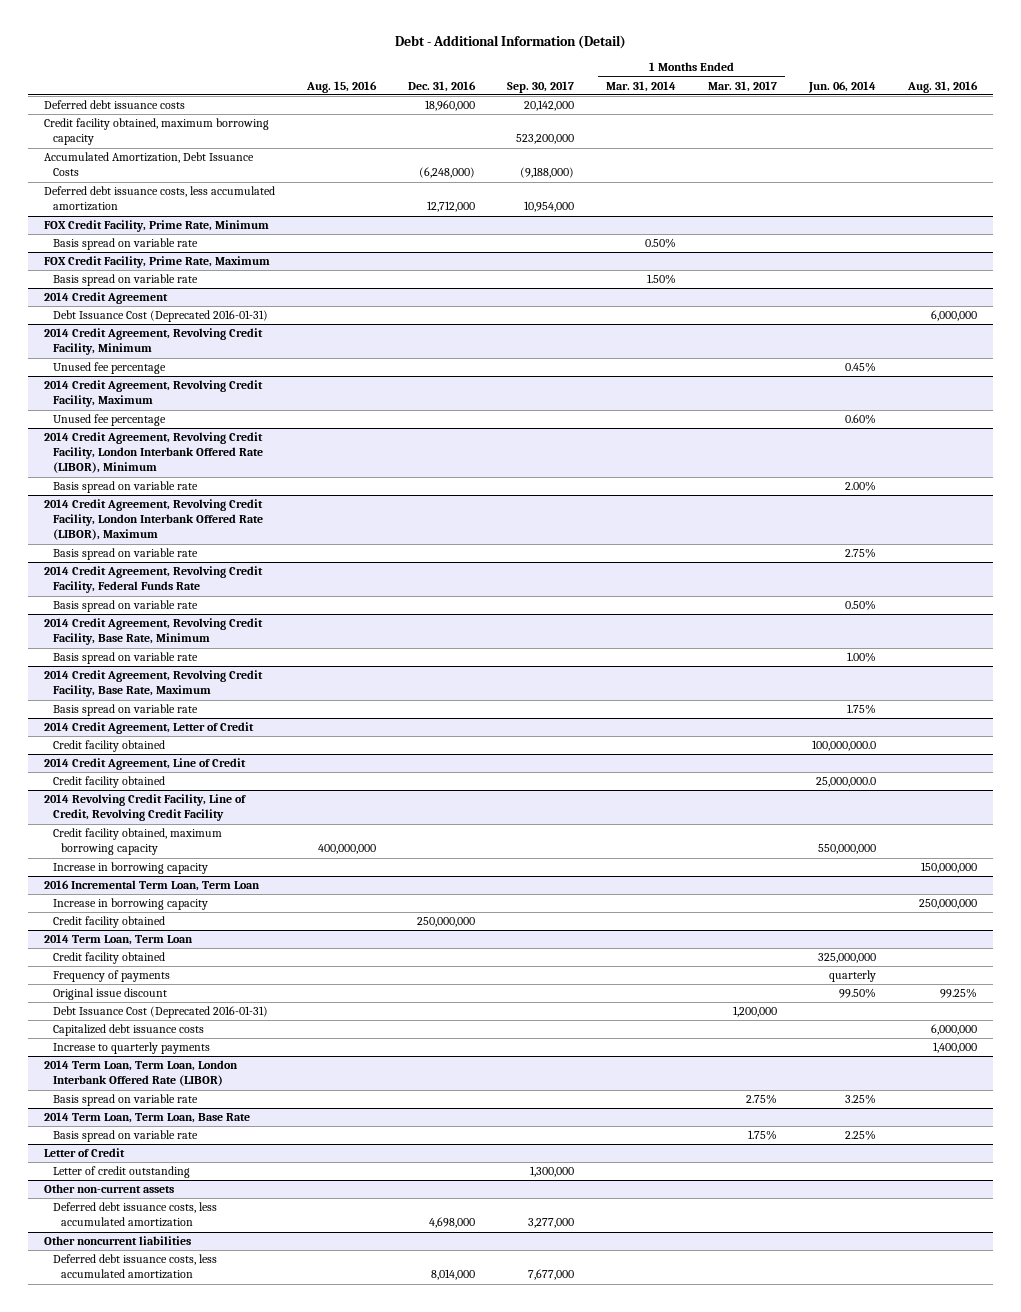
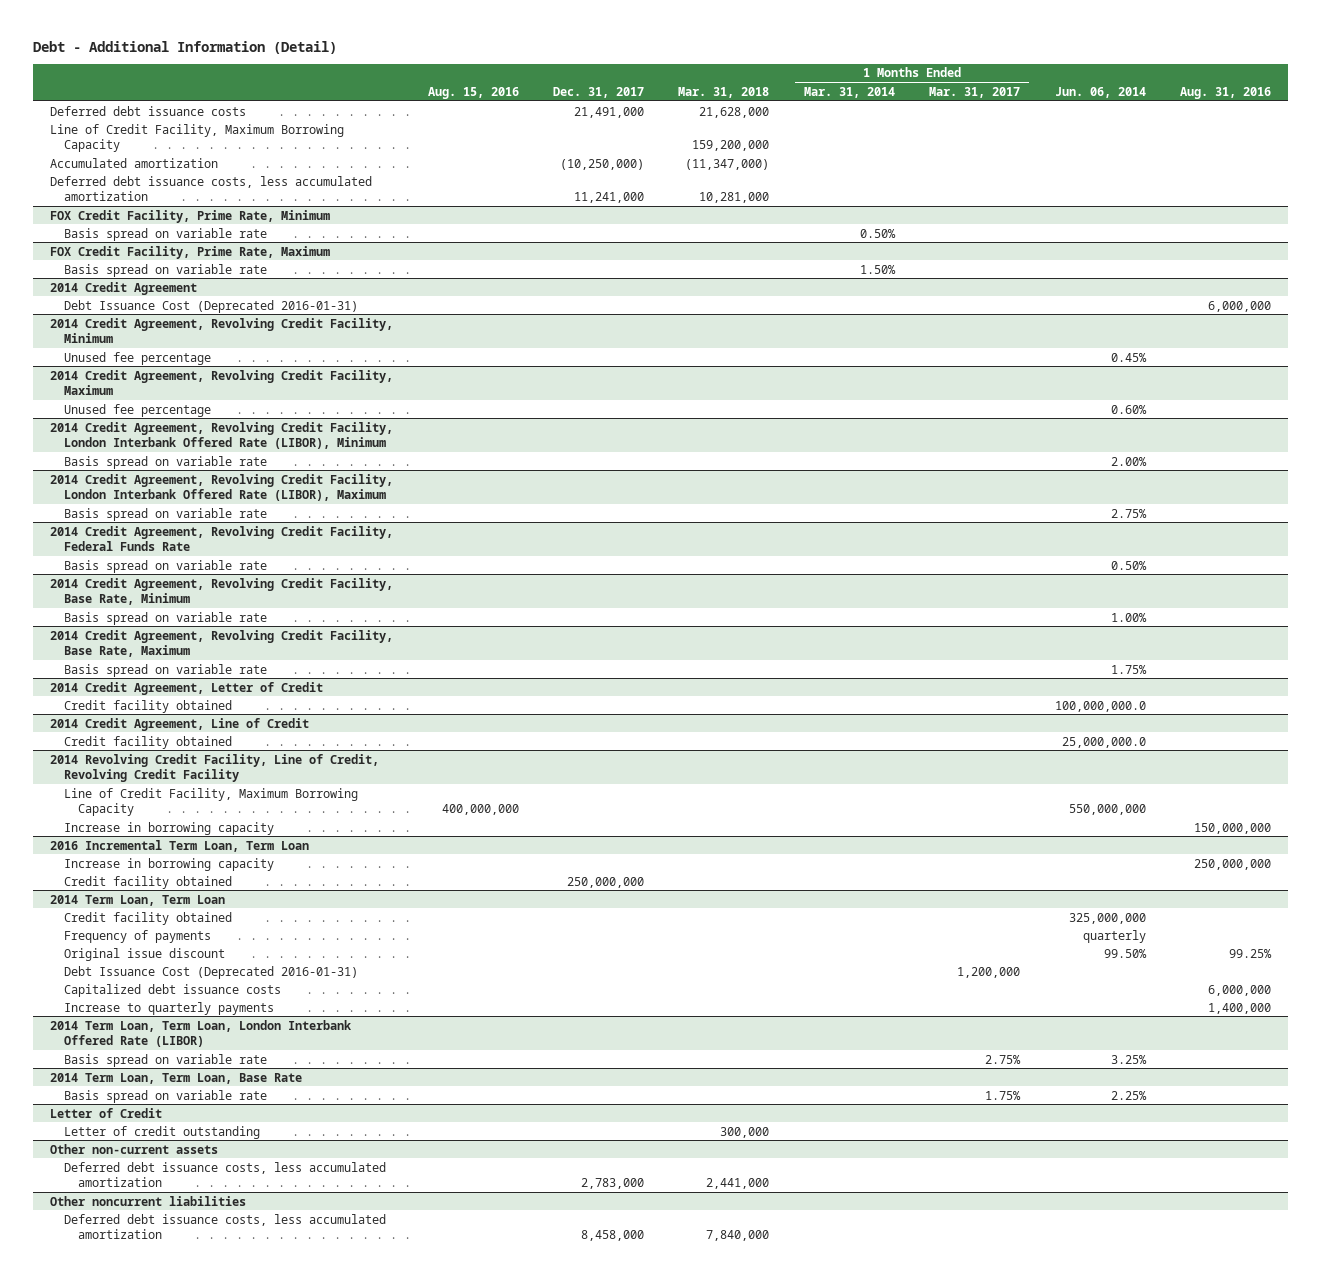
[407,80,476,92] Dec. 31, 2016 -> none
[506,80,574,93] Sep. 30, 2017 -> none
none -> [553,86,645,98] Dec. 31, 2017
none -> [678,86,770,98] Mar. 31, 2018
[43,118,269,146] Credit facility obtained, maximum borrowing capacity -> [50,123,345,152] Line of Credit Facility, Maximum Borrowing Capacity
[43,152,254,177] Accumulated Amortization, Debt Issuance Costs -> [50,157,219,168] Accumulated amortization
[52,828,222,856] Credit facility obtained, maximum borrowing capacity -> [64,787,359,816] Line of Credit Facility, Maximum Borrowing Capacity

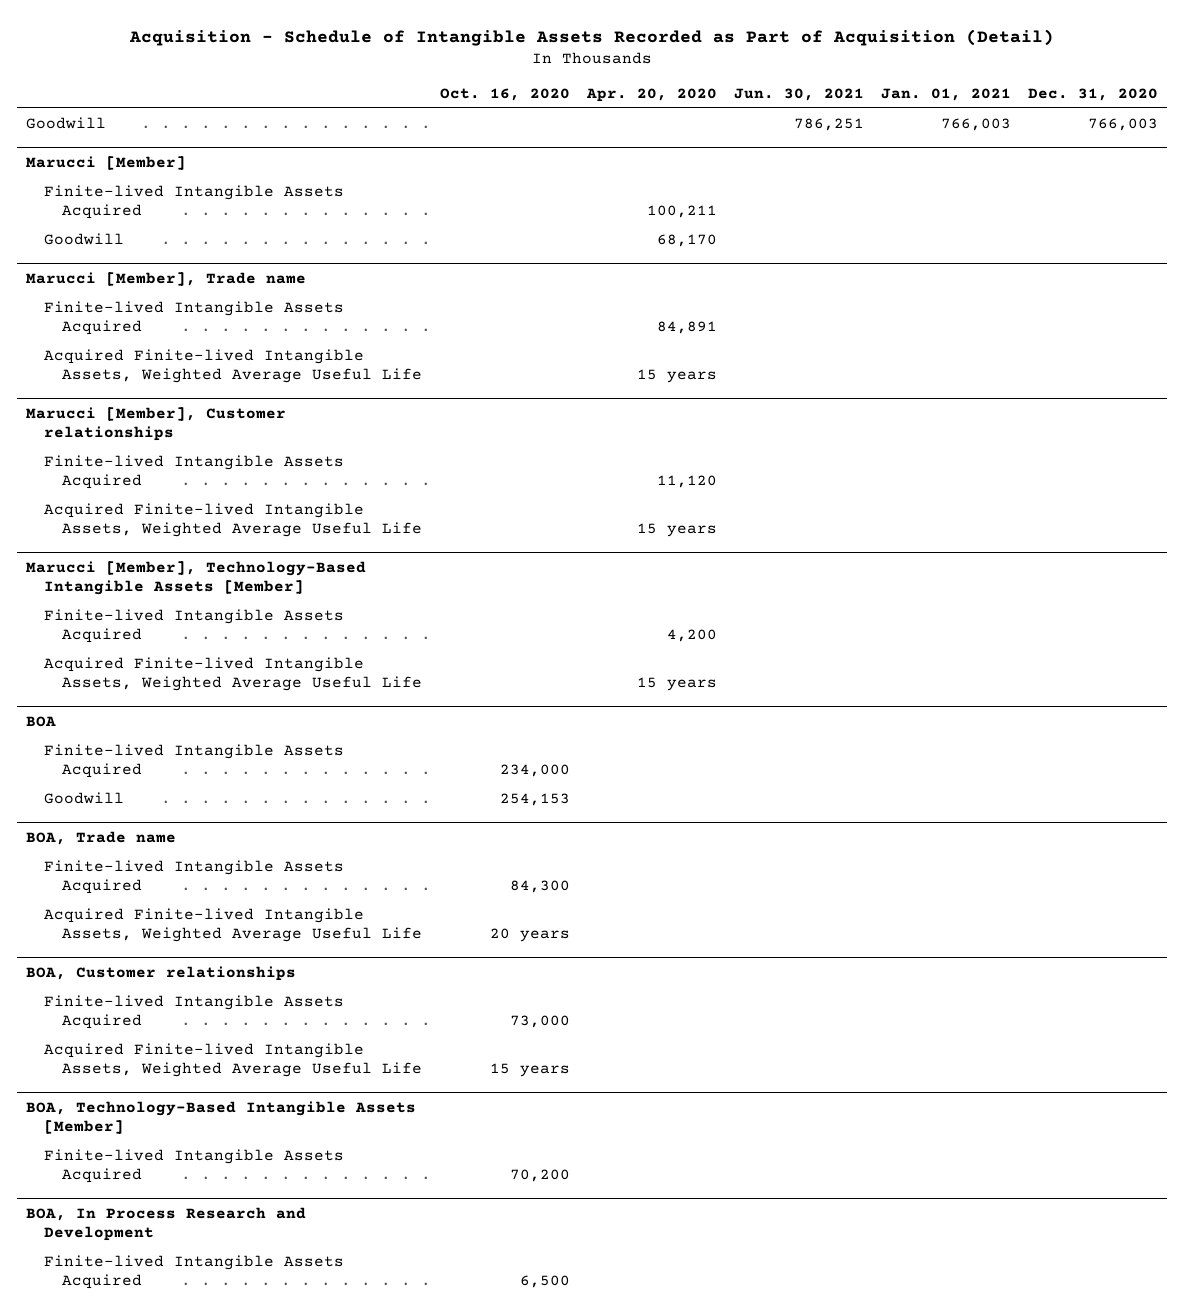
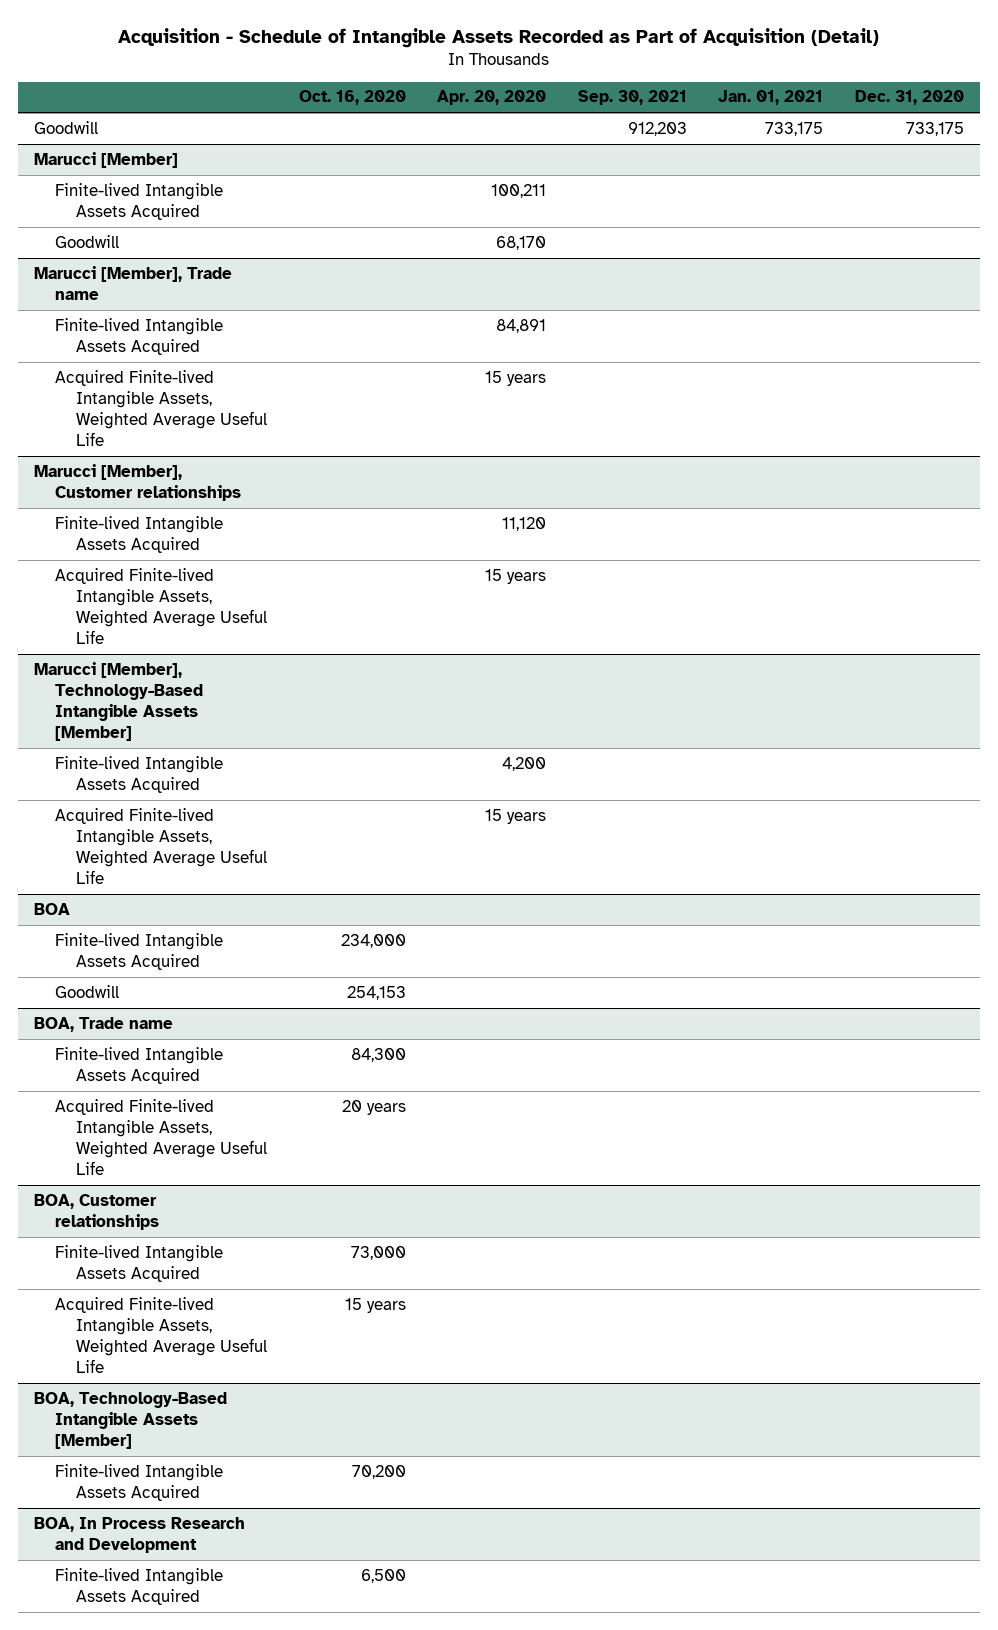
[733,88,864,102] Jun. 30, 2021 -> none
none -> [577,90,687,106] Sep. 30, 2021
[940,118,1011,132] 766,003 -> [765,121,824,136] 733,175
[1088,118,1159,132] 766,003 -> [905,121,964,136] 733,175

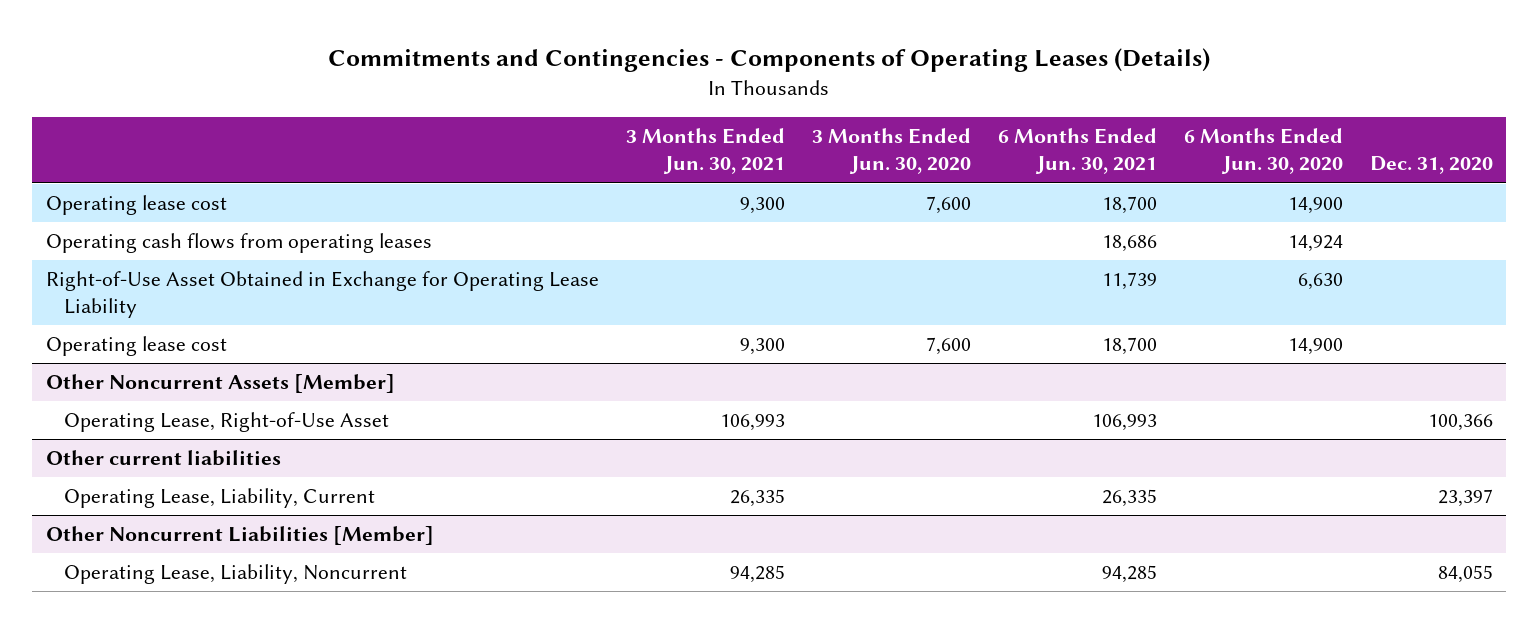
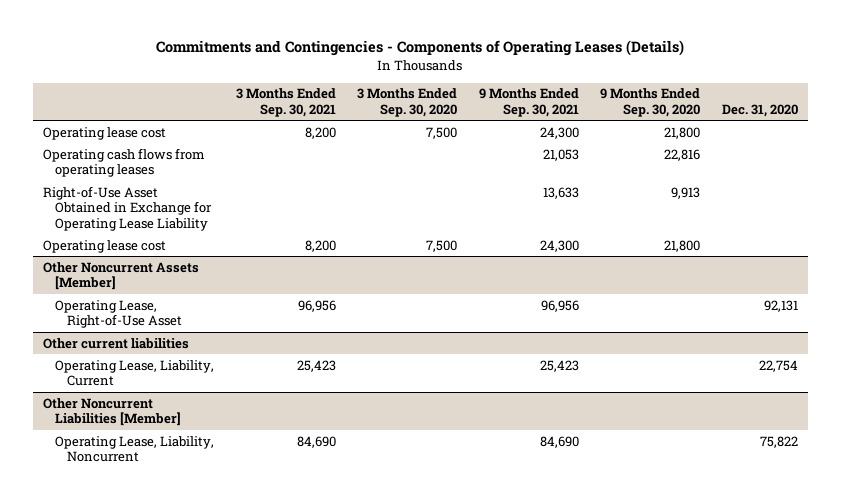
[625,128,785,175] 3 Months Ended Jun. 30, 2021 -> none
[811,128,971,175] 3 Months Ended Jun. 30, 2020 -> none
[997,128,1157,175] 6 Months Ended Jun. 30, 2021 -> none
[1183,128,1343,175] 6 Months Ended Jun. 30, 2020 -> none
none -> [235,88,336,117] 3 Months Ended Sep. 30, 2021
none -> [357,88,458,117] 3 Months Ended Sep. 30, 2020
none -> [478,88,579,117] 9 Months Ended Sep. 30, 2021
none -> [600,88,701,117] 9 Months Ended Sep. 30, 2020
[1427,414,1493,432] 100,366 -> [763,299,798,312] 92,131
[1437,489,1493,508] 23,397 -> [758,359,798,372] 22,754
[1437,565,1493,584] 84,055 -> [759,435,798,448] 75,822

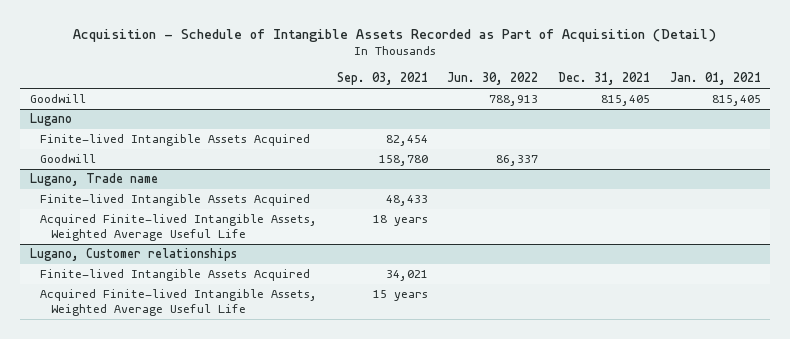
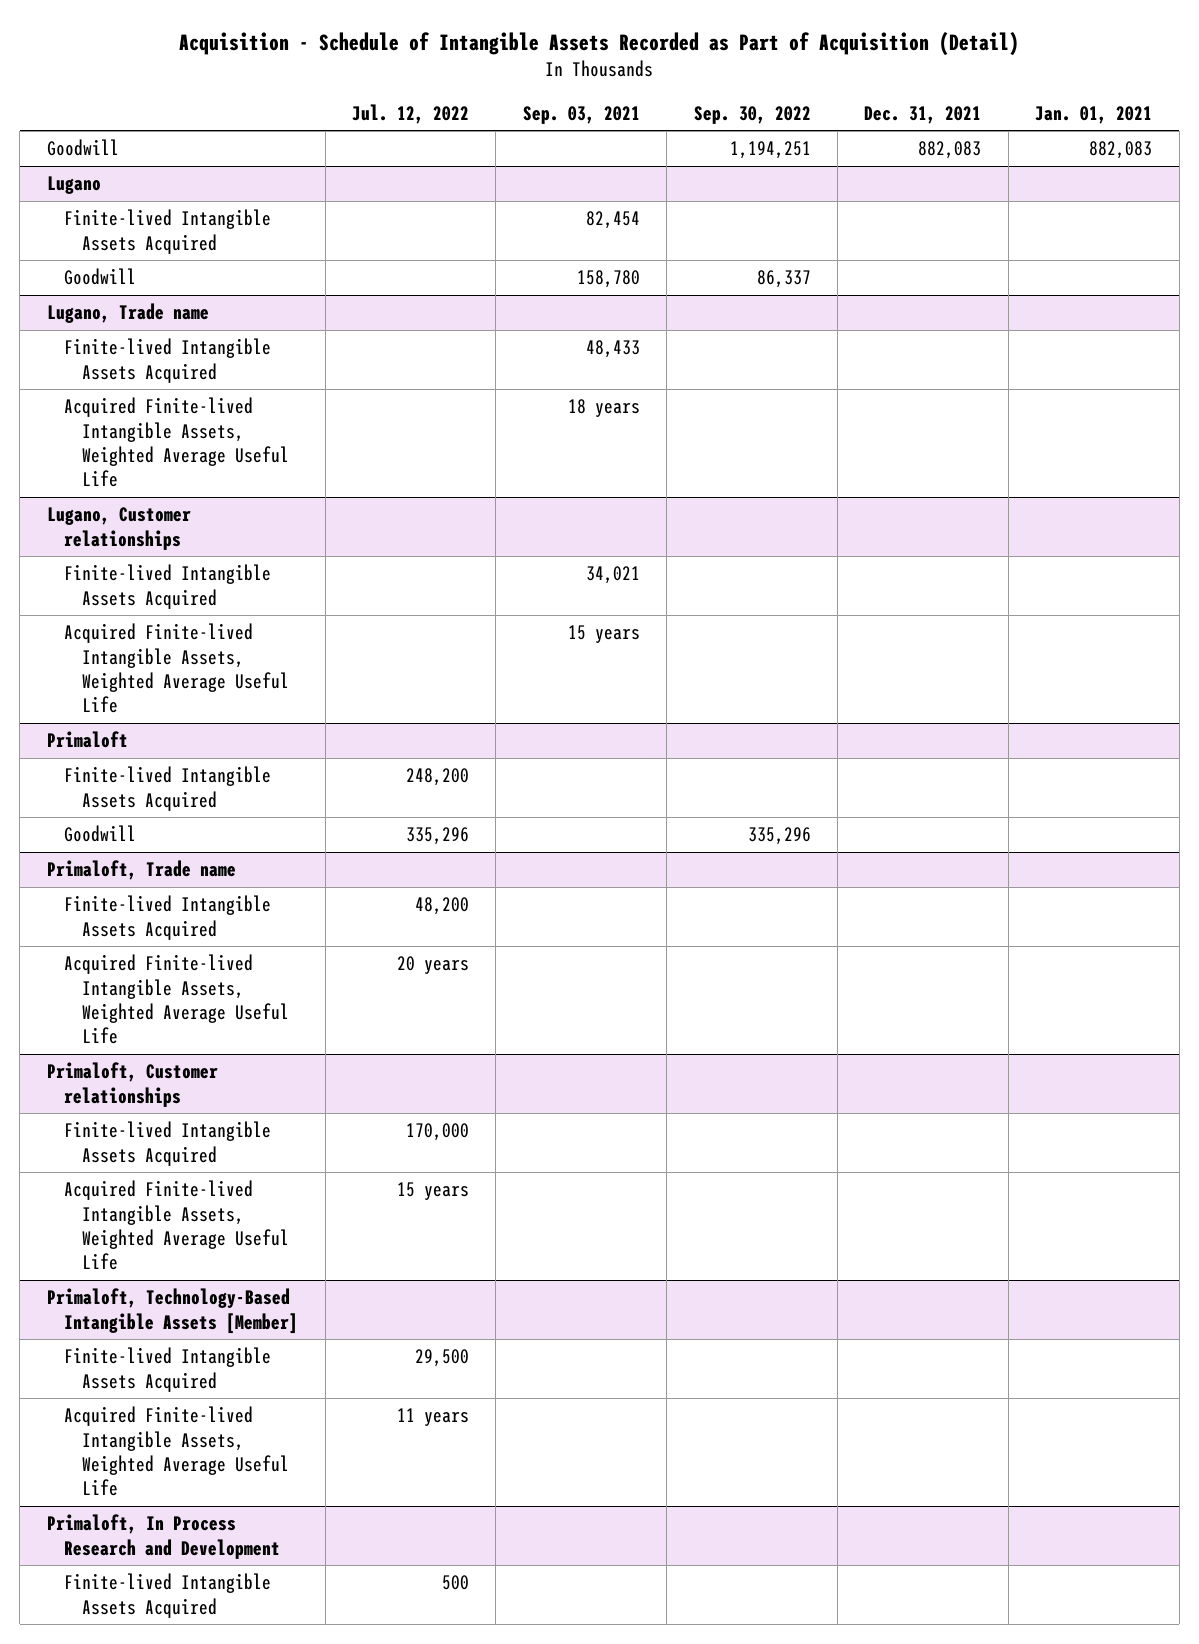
[447,72,539,86] Jun. 30, 2022 -> none
none -> [352,103,470,124] Jul. 12, 2022
none -> [693,105,811,124] Sep. 30, 2022
[600,95,650,107] 815,405 -> [918,141,982,160] 882,083
[711,95,761,107] 815,405 -> [1089,141,1153,160] 882,083
none -> [46,731,128,749] Primaloft
none -> [64,766,272,811] Finite-lived Intangible Assets Acquired
none -> [64,825,137,843] Goodwill
none -> [46,860,236,881] Primaloft, Trade name
none -> [64,895,272,940] Finite-lived Intangible Assets Acquired
none -> [64,954,289,1045] Acquired Finite-lived Intangible Assets, Weighted Average Useful Life
none -> [46,1062,218,1107] Primaloft, Customer relationships
none -> [64,1121,272,1166] Finite-lived Intangible Assets Acquired
none -> [64,1180,289,1271] Acquired Finite-lived Intangible Assets, Weighted Average Useful Life
none -> [46,1288,299,1334] Primaloft, Technology-Based Intangible Assets [Member]
none -> [64,1347,272,1392] Finite-lived Intangible Assets Acquired
none -> [64,1406,289,1497] Acquired Finite-lived Intangible Assets, Weighted Average Useful Life
none -> [46,1514,281,1559] Primaloft, In Process Research and Development
none -> [64,1573,272,1618] Finite-lived Intangible Assets Acquired

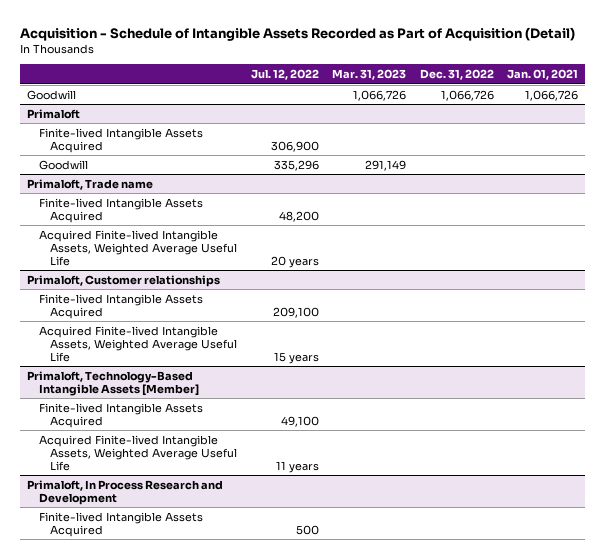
[522,105,640,124] Sep. 03, 2021 -> none
[693,105,811,124] Sep. 30, 2022 -> none
[864,105,982,124] Dec. 31, 2021 -> none
none -> [332,68,407,80] Mar. 31, 2023
none -> [419,68,494,80] Dec. 31, 2022
[46,176,101,195] Lugano -> none
[64,209,272,254] Finite-lived Intangible Assets Acquired -> none
[64,268,137,286] Goodwill -> none
[46,303,209,324] Lugano, Trade name -> none
[64,338,272,383] Finite-lived Intangible Assets Acquired -> none
[64,397,289,488] Acquired Finite-lived Intangible Assets, Weighted Average Useful Life -> none
[46,507,191,550] Lugano, Customer relationships -> none
[64,564,272,609] Finite-lived Intangible Assets Acquired -> none
[64,623,289,714] Acquired Finite-lived Intangible Assets, Weighted Average Useful Life -> none
[1089,141,1153,160] 882,083 -> [525,89,579,101] 1,066,726
[406,768,470,787] 248,200 -> [270,140,319,152] 306,900
[406,1123,470,1142] 170,000 -> [272,306,319,318] 209,100
[415,1349,470,1368] 29,500 -> [280,415,319,427] 49,100

